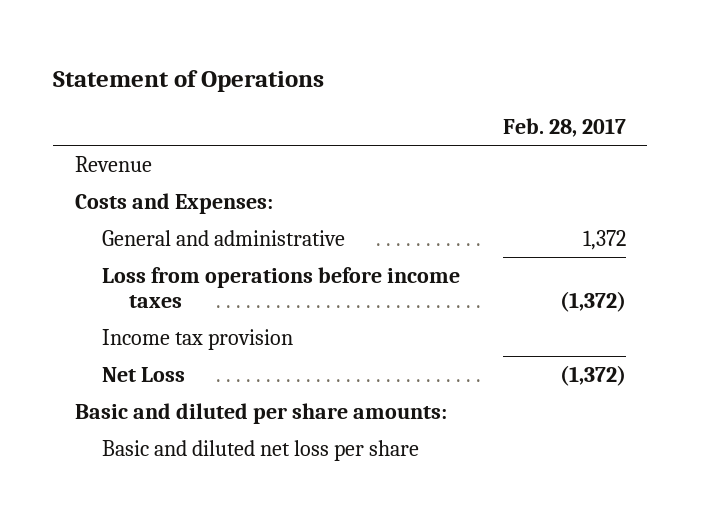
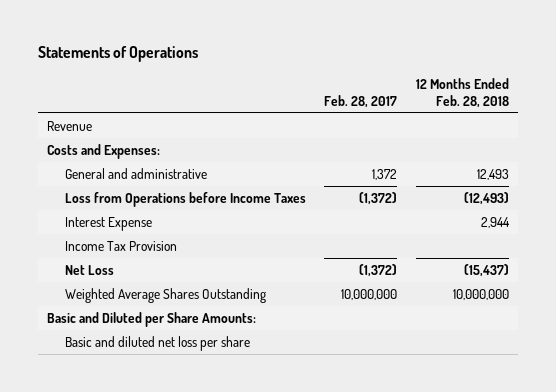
[53,69,325,92] Statement of Operations -> [37,46,198,63] Statements of Operations
none -> [416,77,510,108] 12 Months Ended Feb. 28, 2018
[101,266,460,308] Loss from operations before income taxes -> [64,191,306,207] Loss from Operations before Income Taxes
none -> [64,216,152,231] Interest Expense
[101,328,293,350] Income tax provision -> [64,240,177,251] Income Tax Provision
none -> [64,287,266,303] Weighted Average Shares Outstanding
[74,402,447,424] Basic and diluted per share amounts: -> [46,311,256,327] Basic and Diluted per Share Amounts:

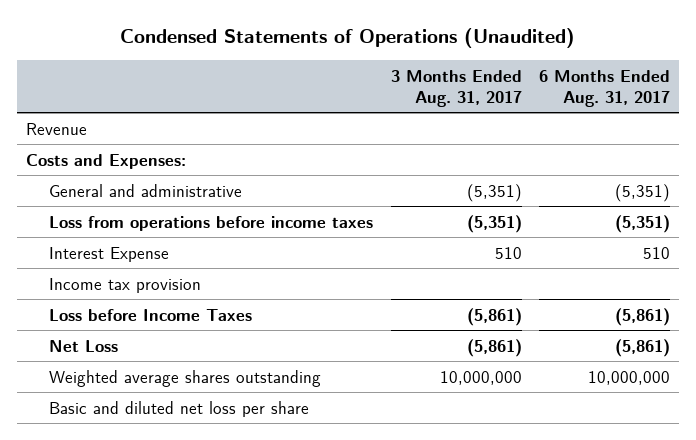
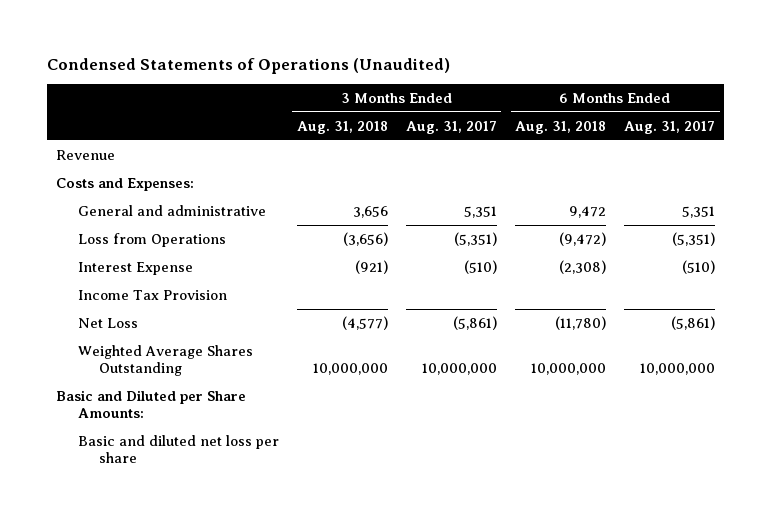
none -> [296,120,388,134] Aug. 31, 2018
none -> [515,120,607,134] Aug. 31, 2018
[49,308,253,321] Loss before Income Taxes -> none
[466,183,522,202] (5,351) -> [463,205,497,218] 5,351
[615,183,671,202] (5,351) -> [682,205,716,218] 5,351
[49,215,374,231] Loss from operations before income taxes -> [77,232,226,247] Loss from Operations
[494,246,522,259] 510 -> [463,259,497,274] (510)
[643,246,671,259] 510 -> [682,259,716,274] (510)
[49,277,202,293] Income tax provision -> [77,289,227,300] Income Tax Provision
[49,369,322,387] Weighted average shares outstanding -> [77,344,253,377] Weighted Average Shares Outstanding
none -> [56,389,247,419] Basic and Diluted per Share Amounts:

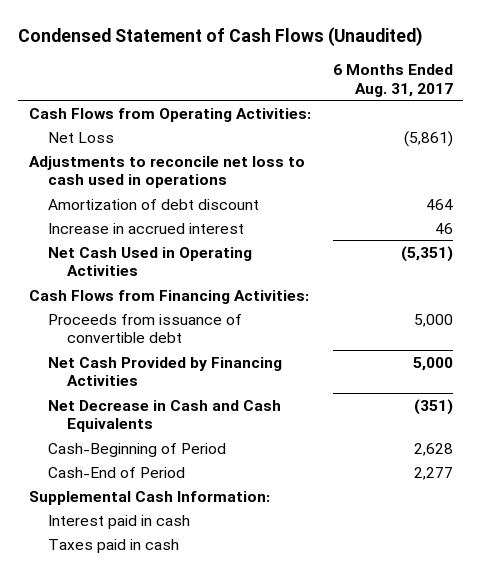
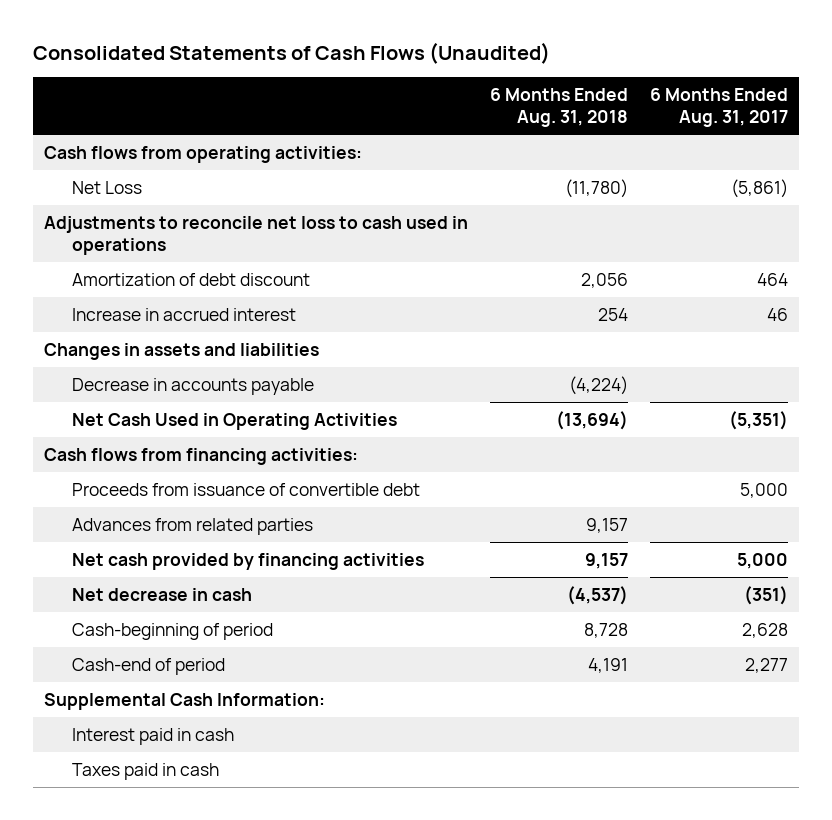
[18,27,424,47] Condensed Statement of Cash Flows (Unaudited) -> [32,41,550,64] Consolidated Statements of Cash Flows (Unaudited)
none -> [490,87,629,128] 6 Months Ended Aug. 31, 2018
[29,107,312,122] Cash Flows from Operating Activities: -> [43,145,362,163] Cash flows from operating activities:
none -> [43,342,319,360] Changes in assets and liabilities
none -> [71,377,314,395] Decrease in accounts payable
[29,289,310,304] Cash Flows from Financing Activities: -> [43,447,358,465] Cash flows from financing activities:
none -> [71,517,313,535] Advances from related parties
[48,356,283,387] Net Cash Provided by Financing Activities -> [71,552,424,570] Net cash provided by financing activities
[48,399,282,433] Net Decrease in Cash and Cash Equivalents -> [71,587,252,601] Net decrease in cash
[48,442,227,457] Cash-Beginning of Period -> [71,622,273,640] Cash-beginning of period
[48,466,186,478] Cash-End of Period -> [71,657,225,675] Cash-end of period

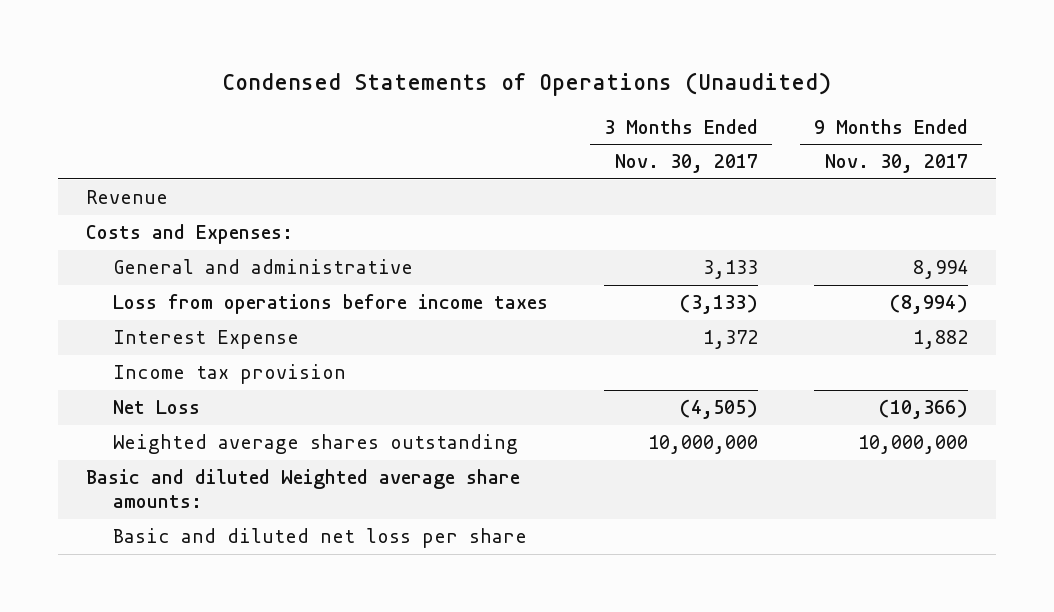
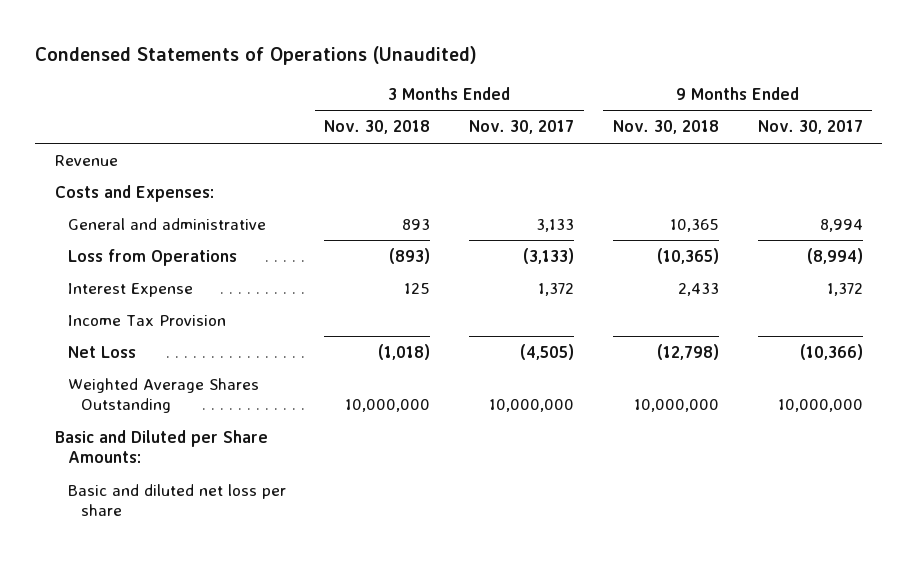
none -> [324,120,431,135] Nov. 30, 2018
none -> [612,120,719,135] Nov. 30, 2018
[112,294,548,315] Loss from operations before income taxes -> [67,248,237,266] Loss from Operations
[912,330,968,350] 1,882 -> [826,282,863,296] 1,372
[112,364,346,385] Income tax provision -> [67,314,226,326] Income Tax Provision
[112,434,518,455] Weighted average shares outstanding -> [67,377,259,414] Weighted Average Shares Outstanding
[86,469,521,509] Basic and diluted Weighted average share amounts: -> [54,429,268,464] Basic and Diluted per Share Amounts:

